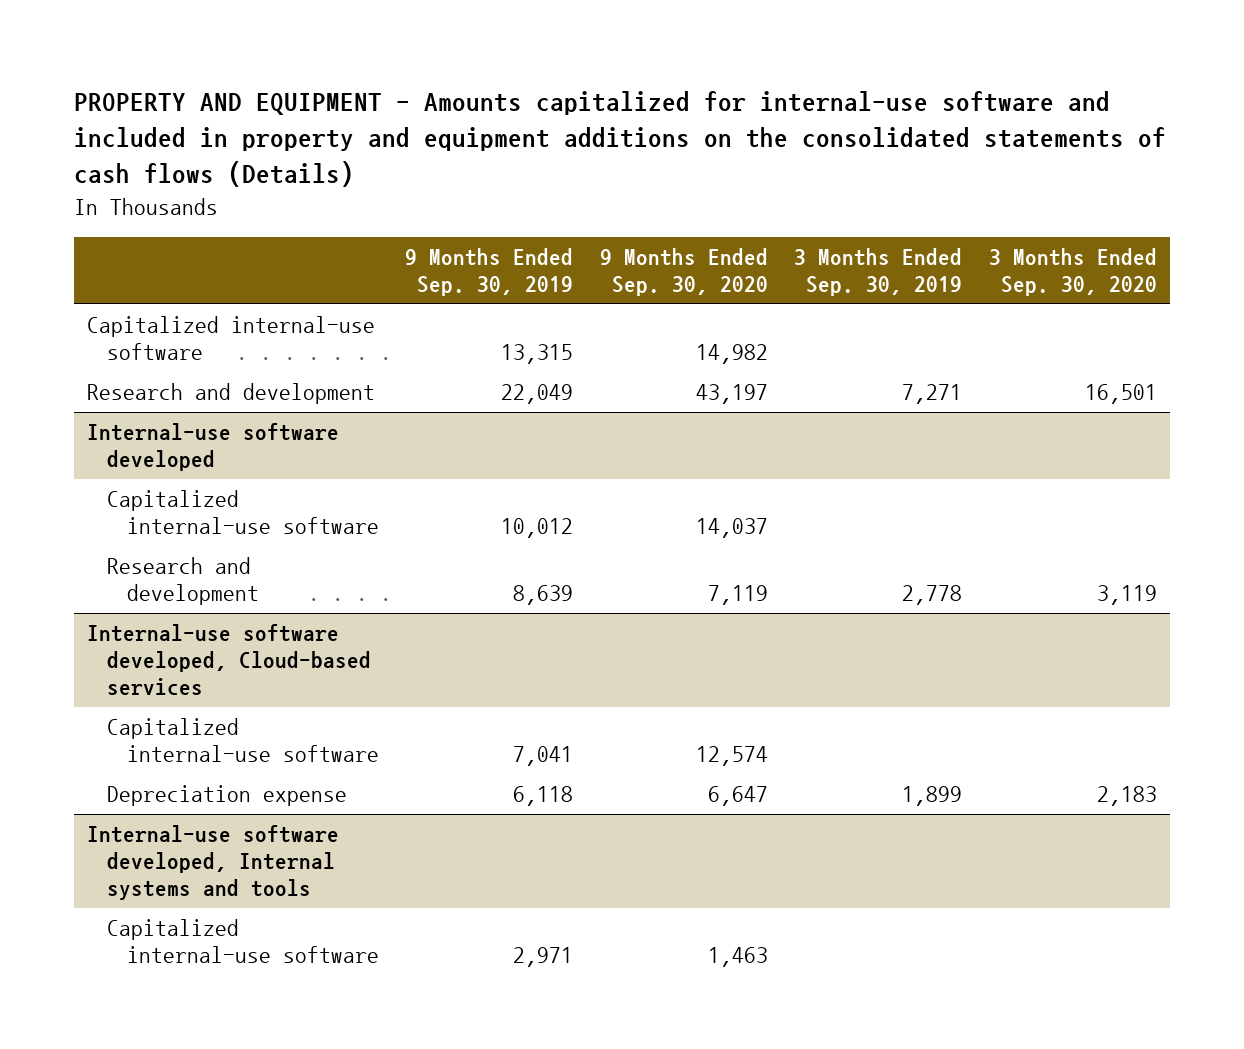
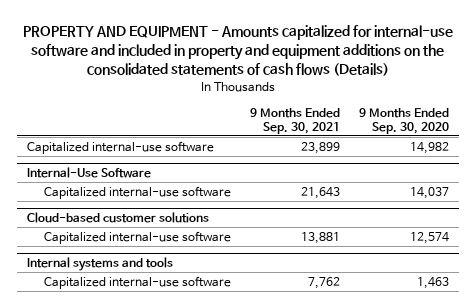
[405,248,574,297] 9 Months Ended Sep. 30, 2019 -> none
[794,248,963,297] 3 Months Ended Sep. 30, 2019 -> none
[989,248,1158,297] 3 Months Ended Sep. 30, 2020 -> none
none -> [250,107,341,134] 9 Months Ended Sep. 30, 2021
[87,383,376,405] Research and development -> none
[87,423,340,472] Internal-use software developed -> [26,166,151,178] Internal-Use Software
[107,557,259,606] Research and development -> none
[87,624,372,697] Internal-use software developed, Cloud-based services -> [26,211,209,223] Cloud-based customer solutions
[107,785,348,807] Depreciation expense -> none
[87,825,340,901] Internal-use software developed, Internal systems and tools -> [26,256,173,271] Internal systems and tools

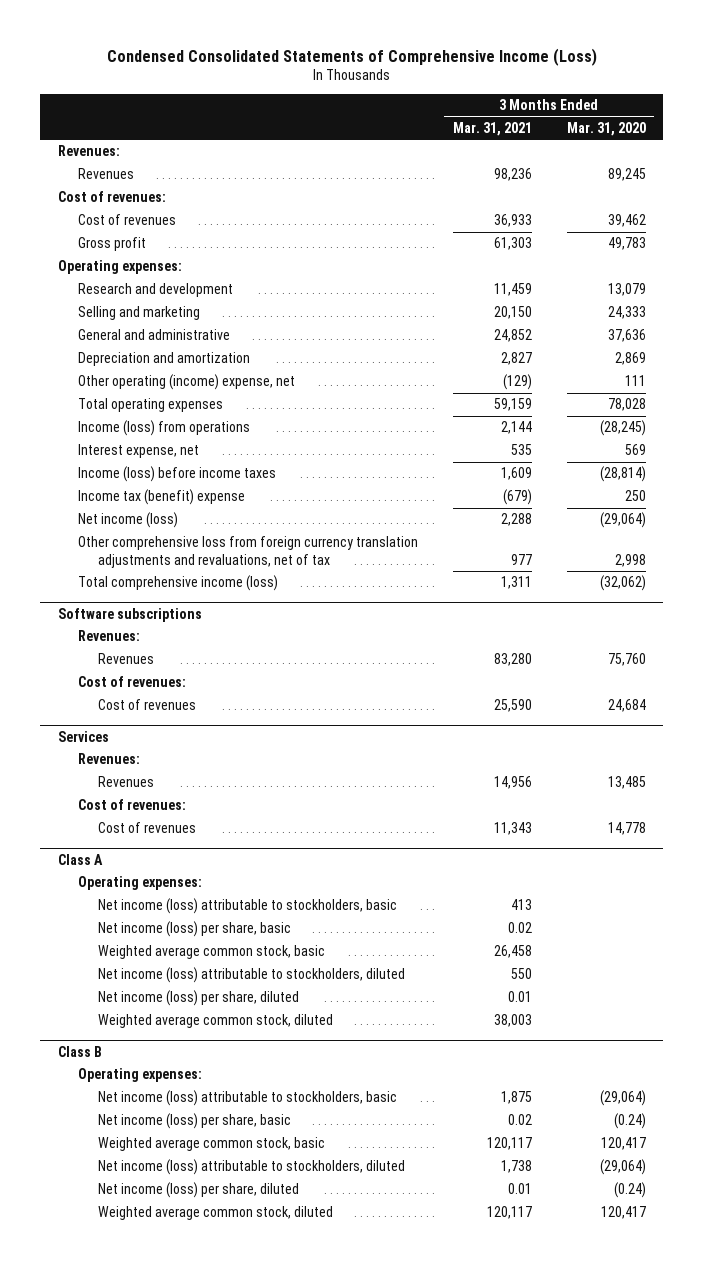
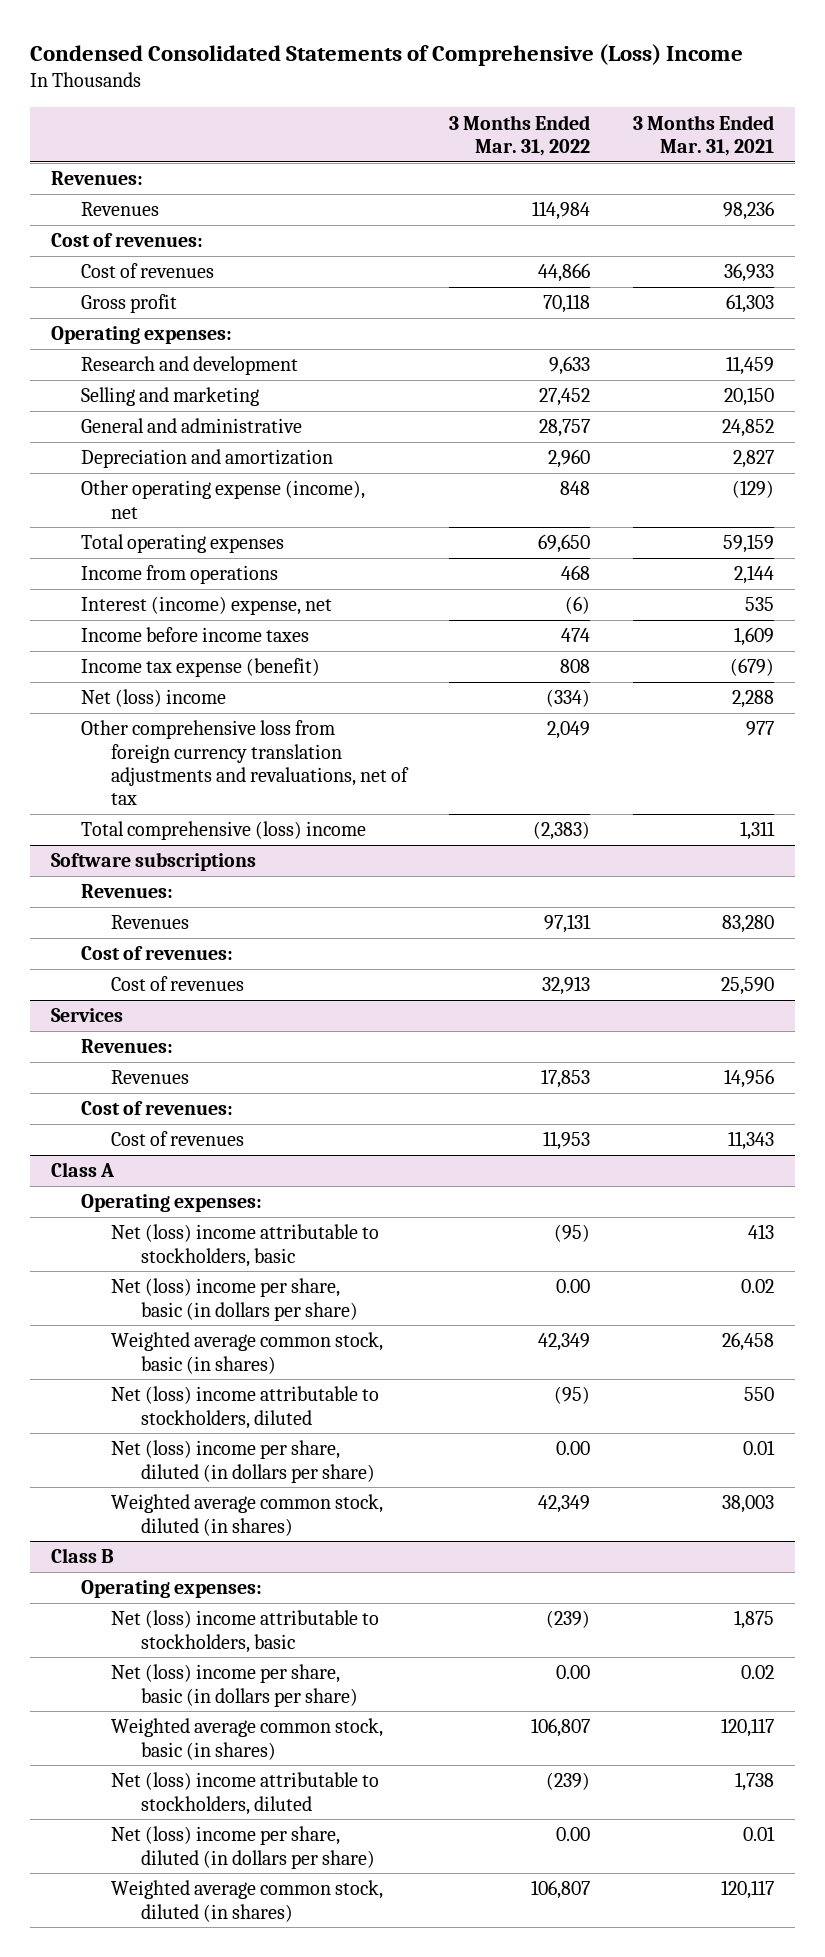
[106,47,597,66] Condensed Consolidated Statements of Comprehensive Income (Loss) -> [29,43,743,66] Condensed Consolidated Statements of Comprehensive (Loss) Income
[566,121,646,136] Mar. 31, 2020 -> none
none -> [449,114,591,156] 3 Months Ended Mar. 31, 2022
[77,374,295,391] Other operating (income) expense, net -> [80,480,365,519] Other operating expense (income), net
[77,420,250,437] Income (loss) from operations -> [80,565,278,585] Income from operations
[77,444,199,459] Interest expense, net -> [80,596,332,616] Interest (income) expense, net
[77,466,276,483] Income (loss) before income taxes -> [80,627,309,643] Income before income taxes
[77,489,245,506] Income tax (benefit) expense -> [80,658,320,678] Income tax expense (benefit)
[77,512,178,529] Net income (loss) -> [80,689,226,708] Net (loss) income
[77,575,278,592] Total comprehensive income (loss) -> [80,821,366,841] Total comprehensive (loss) income
[98,898,398,915] Net income (loss) attributable to stockholders, basic -> [110,1224,379,1267] Net (loss) income attributable to stockholders, basic
[98,921,292,938] Net income (loss) per share, basic -> [110,1278,358,1321] Net (loss) income per share, basic (in dollars per share)
[98,945,326,960] Weighted average common stock, basic -> [110,1332,383,1374] Weighted average common stock, basic (in shares)
[98,967,406,984] Net income (loss) attributable to stockholders, diluted -> [110,1386,379,1429] Net (loss) income attributable to stockholders, diluted
[98,990,300,1007] Net income (loss) per share, diluted -> [110,1440,375,1483] Net (loss) income per share, diluted (in dollars per share)
[98,1014,334,1029] Weighted average common stock, diluted -> [110,1494,383,1536] Weighted average common stock, diluted (in shares)
[98,1090,398,1107] Net income (loss) attributable to stockholders, basic -> [110,1610,379,1653] Net (loss) income attributable to stockholders, basic
[98,1113,292,1130] Net income (loss) per share, basic -> [110,1664,358,1707] Net (loss) income per share, basic (in dollars per share)
[98,1137,326,1152] Weighted average common stock, basic -> [110,1718,383,1760] Weighted average common stock, basic (in shares)
[98,1159,406,1176] Net income (loss) attributable to stockholders, diluted -> [110,1772,379,1815] Net (loss) income attributable to stockholders, diluted
[98,1182,300,1199] Net income (loss) per share, diluted -> [110,1826,375,1869] Net (loss) income per share, diluted (in dollars per share)
[98,1206,334,1221] Weighted average common stock, diluted -> [110,1880,383,1922] Weighted average common stock, diluted (in shares)

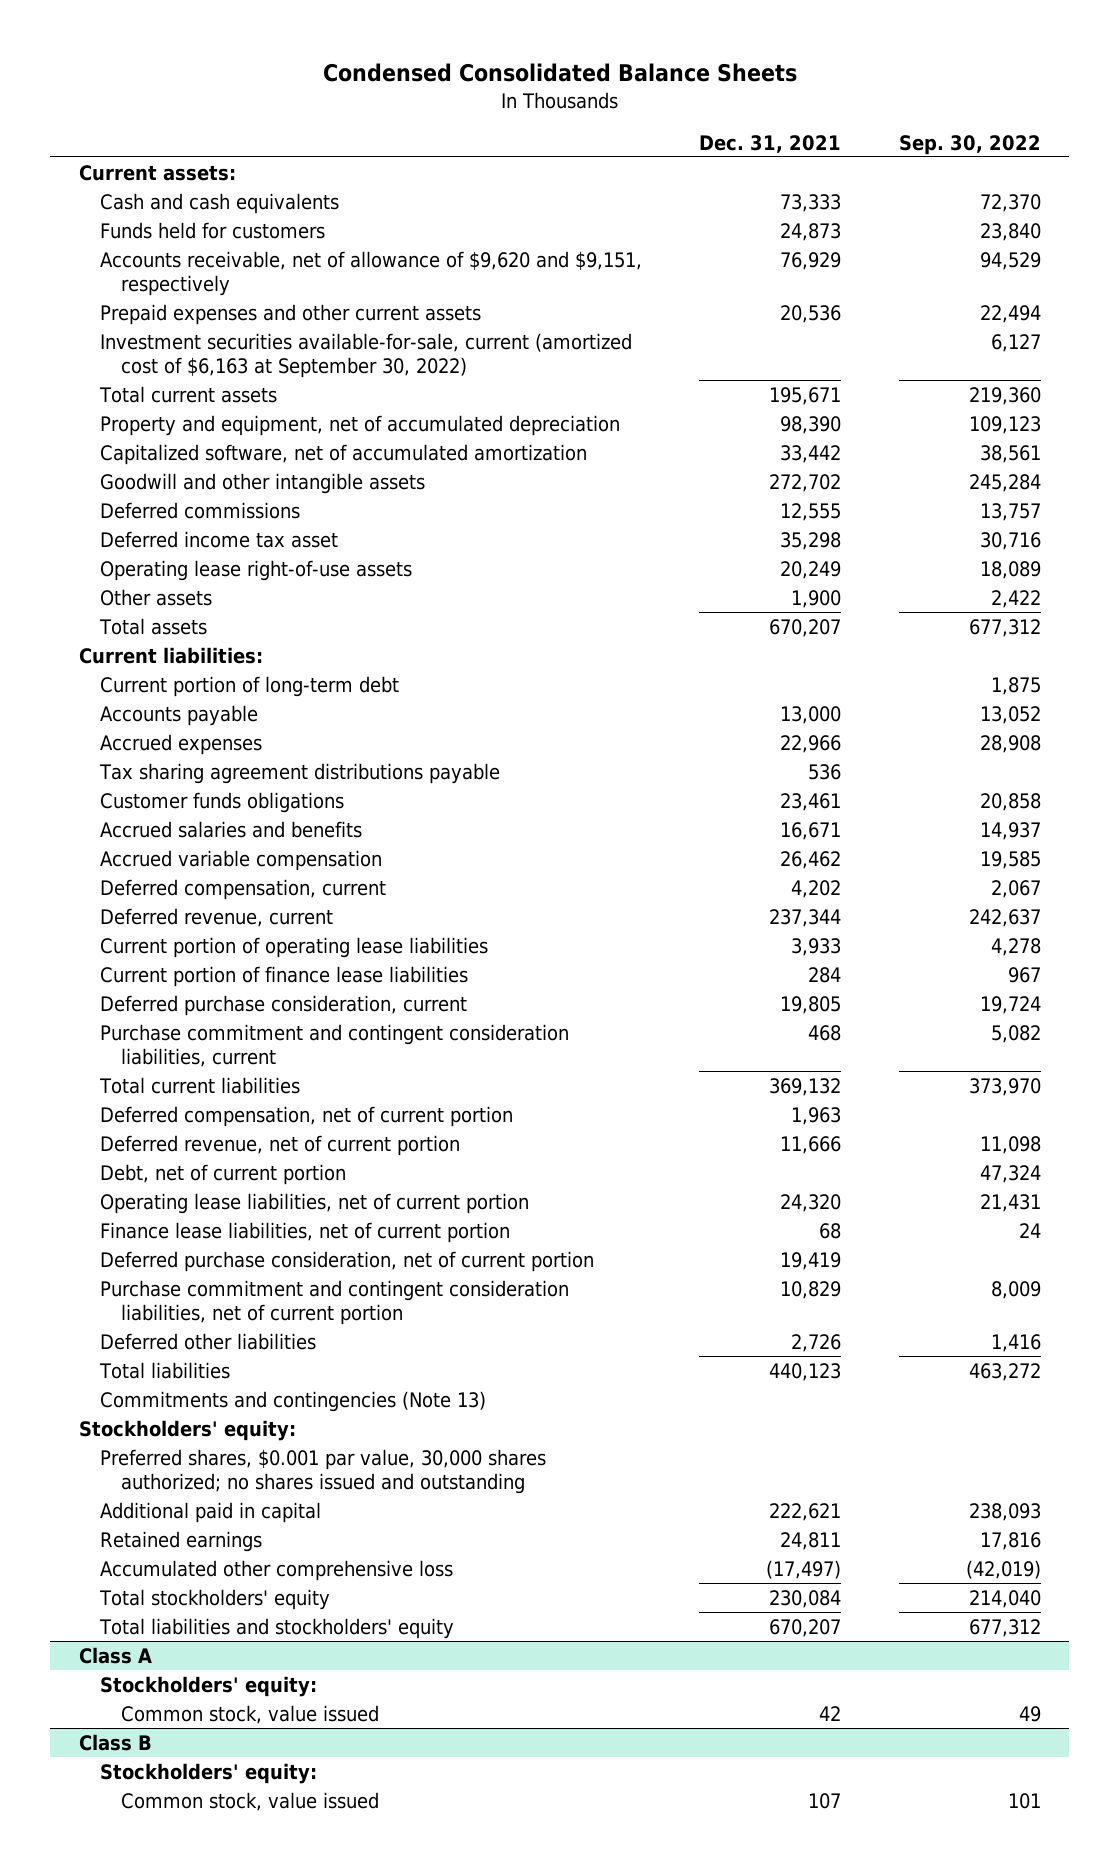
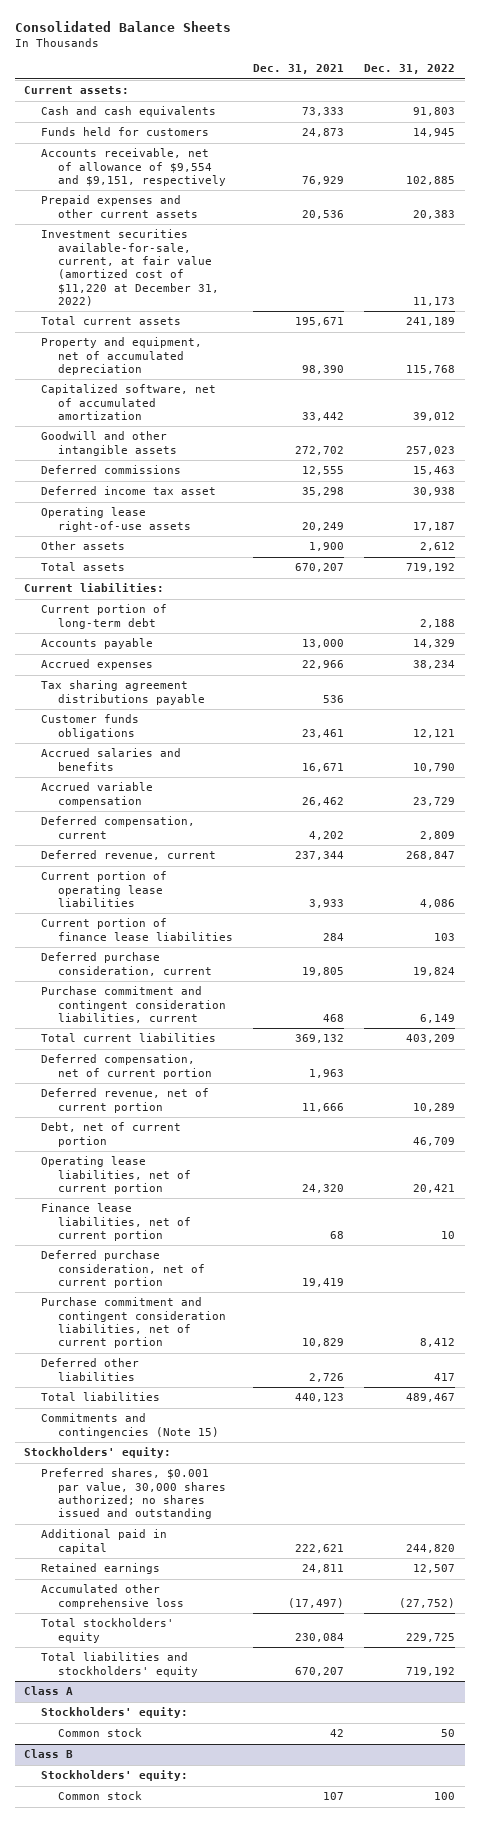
[322,62,797,82] Condensed Consolidated Balance Sheets -> [14,20,231,32] Consolidated Balance Sheets
[898,134,1041,155] Sep. 30, 2022 -> none
none -> [363,64,455,75] Dec. 31, 2022
[100,250,643,296] Accounts receivable, net of allowance of $9,620 and $9,151, respectively -> [41,148,226,187] Accounts receivable, net of allowance of $9,554 and $9,151, respectively
[100,332,633,378] Investment securities available-for-sale, current (amortized cost of $6,163 at September 30, 2022) -> [41,229,219,307] Investment securities available-for-sale, current, at fair value (amortized cost of $11,220 at December 31, 2022)
[100,1390,487,1412] Commitments and contingencies (Note 13) -> [41,1413,219,1438] Commitments and contingencies (Note 15)
[121,1704,380,1724] Common stock, value issued -> [57,1728,142,1738] Common stock
[121,1791,380,1811] Common stock, value issued -> [57,1791,142,1801] Common stock

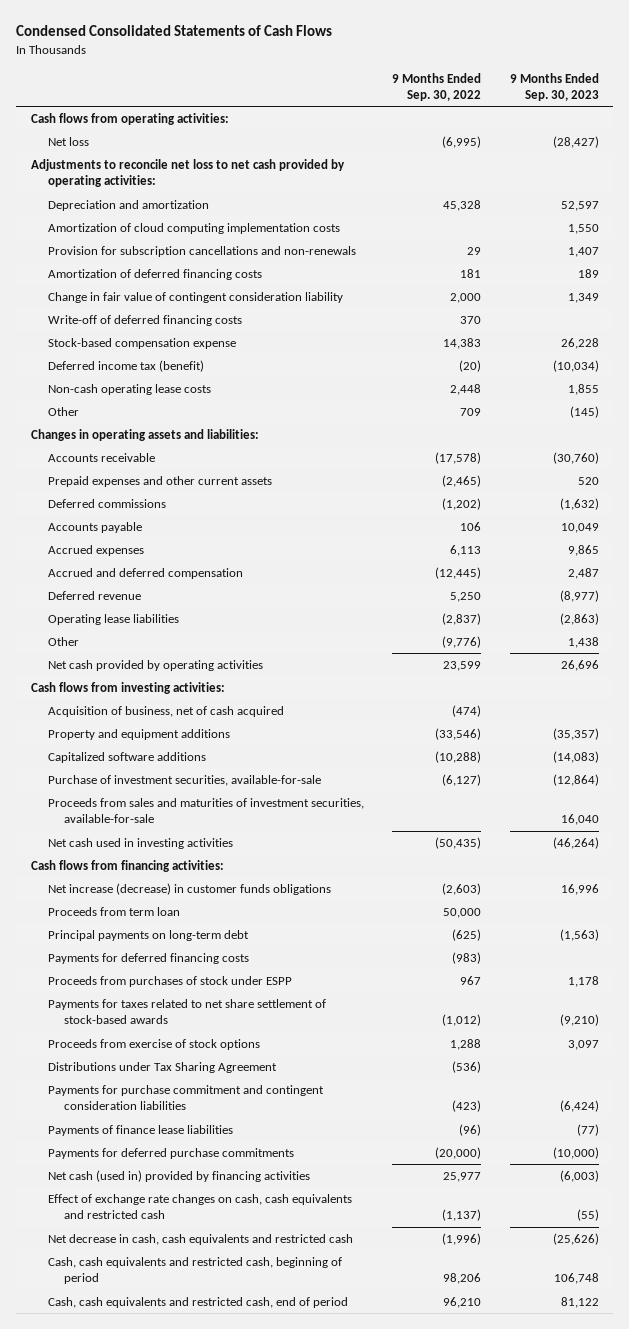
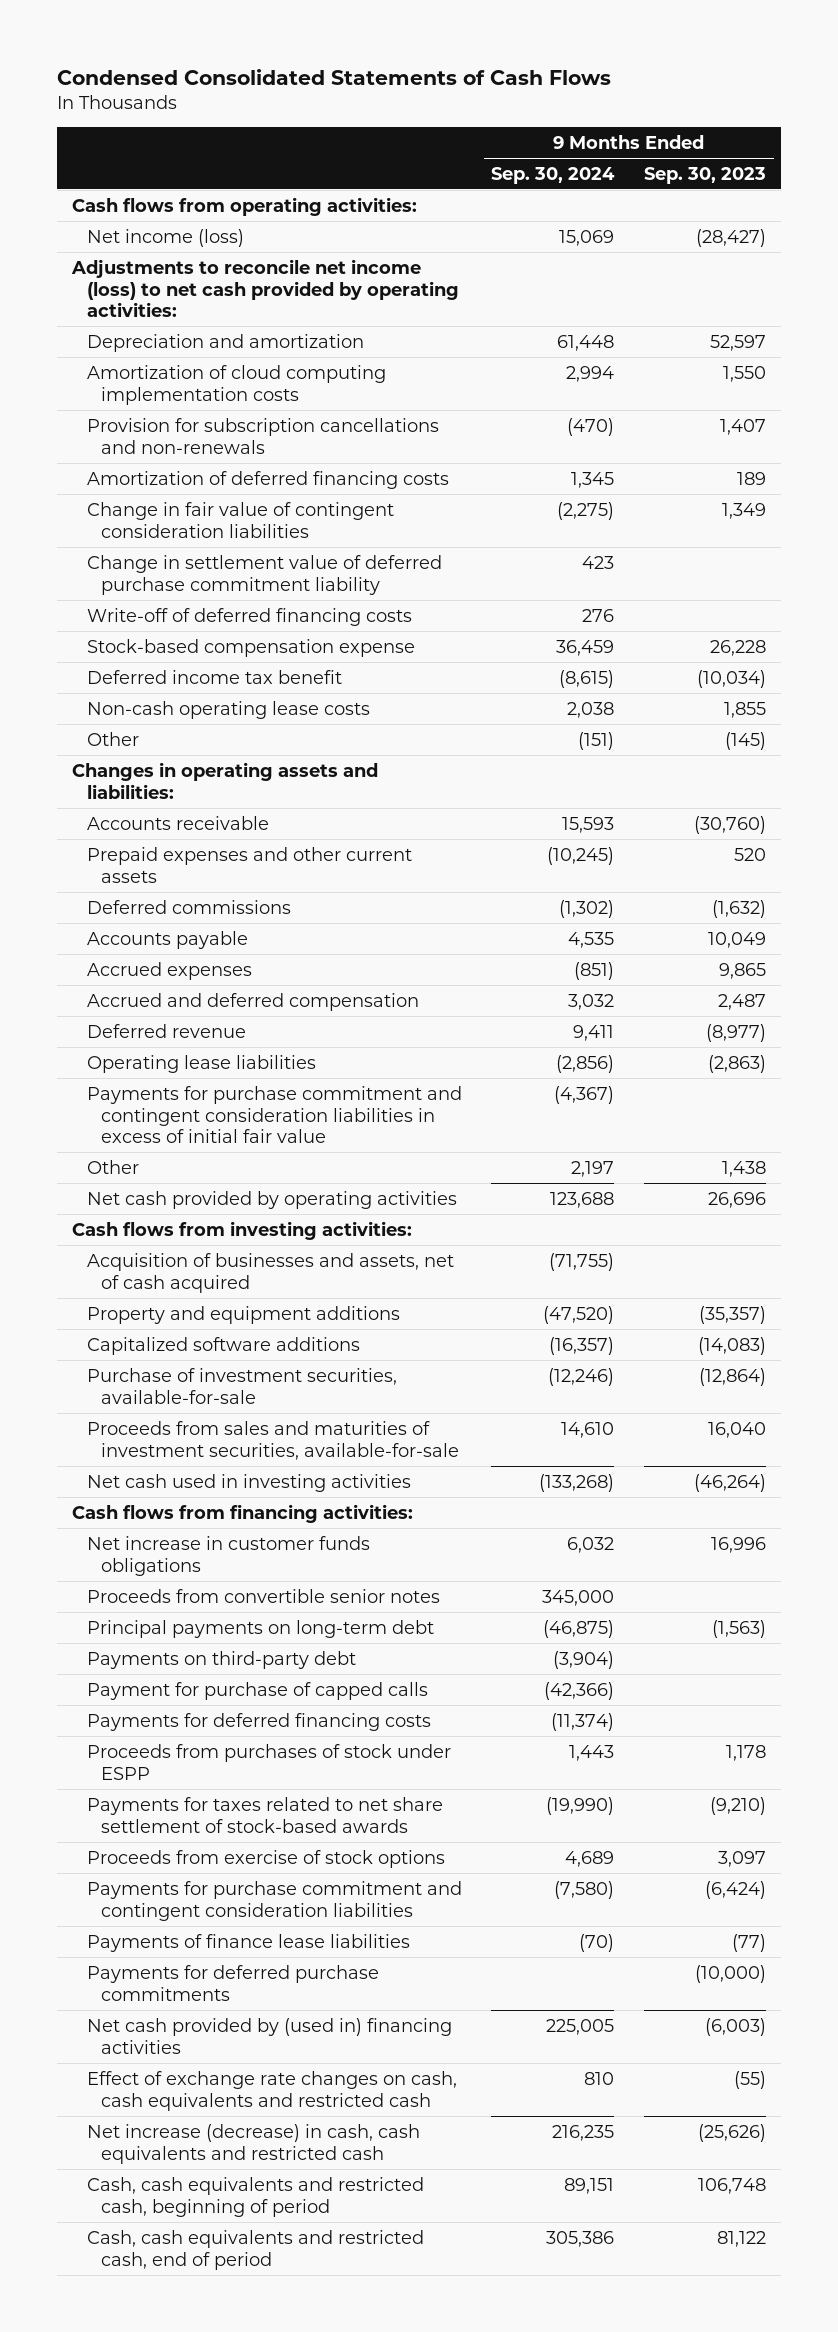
[392,72,482,101] 9 Months Ended Sep. 30, 2022 -> none
none -> [491,166,616,184] Sep. 30, 2024
[47,136,89,146] Net loss -> [86,228,244,247] Net income (loss)
[30,158,345,188] Adjustments to reconcile net loss to net cash provided by operating activities: -> [71,258,459,318] Adjustments to reconcile net income (loss) to net cash provided by operating activities:
[47,291,343,303] Change in fair value of contingent consideration liability -> [86,501,394,538] Change in fair value of contingent consideration liabilities
none -> [86,554,442,595] Change in settlement value of deferred purchase commitment liability
[47,359,204,372] Deferred income tax (benefit) -> [86,669,342,684] Deferred income tax benefit
none -> [86,1085,462,1144] Payments for purchase commitment and contingent consideration liabilities in excess of initial fair value
[47,705,284,717] Acquisition of business, net of cash acquired -> [86,1252,454,1293] Acquisition of businesses and assets, net of cash acquired
[47,906,180,916] Proceeds from term loan -> none
[47,882,331,895] Net increase (decrease) in customer funds obligations -> [86,1535,370,1576] Net increase in customer funds obligations
none -> [86,1588,440,1603] Proceeds from convertible senior notes
none -> [86,1650,356,1669] Payments on third-party debt
none -> [86,1681,428,1700] Payment for purchase of capped calls
[47,1061,277,1073] Distributions under Tax Sharing Agreement -> none
[47,1169,310,1182] Net cash (used in) provided by financing activities -> [86,2017,452,2054] Net cash provided by (used in) financing activities
[47,1233,353,1245] Net decrease in cash, cash equivalents and restricted cash -> [86,2123,420,2164] Net increase (decrease) in cash, cash equivalents and restricted cash

